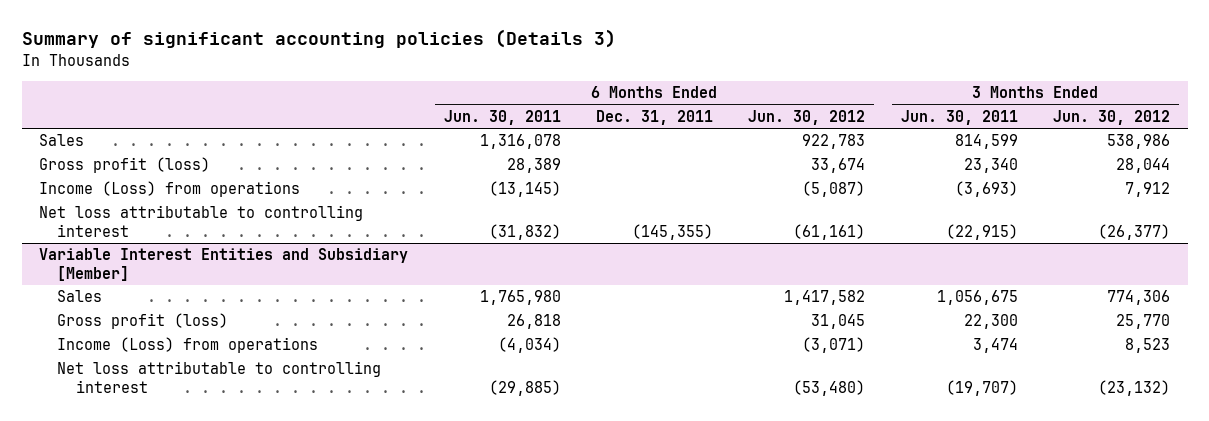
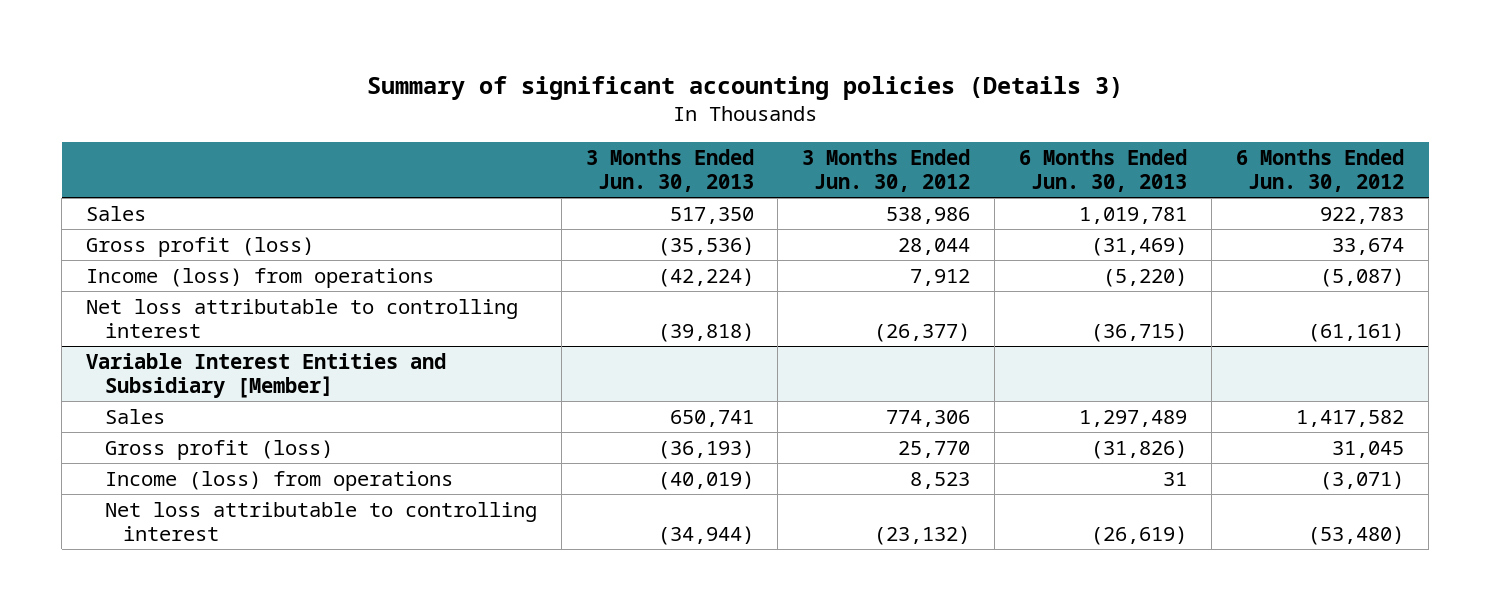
[443,109,561,125] Jun. 30, 2011 -> none
[595,109,713,125] Dec. 31, 2011 -> none
[900,109,1018,125] Jun. 30, 2011 -> none
none -> [585,148,754,193] 3 Months Ended Jun. 30, 2013
none -> [1019,148,1188,193] 6 Months Ended Jun. 30, 2013
[39,181,301,198] Income (Loss) from operations -> [86,267,435,288] Income (loss) from operations
[57,337,319,354] Income (Loss) from operations -> [104,470,453,491] Income (loss) from operations

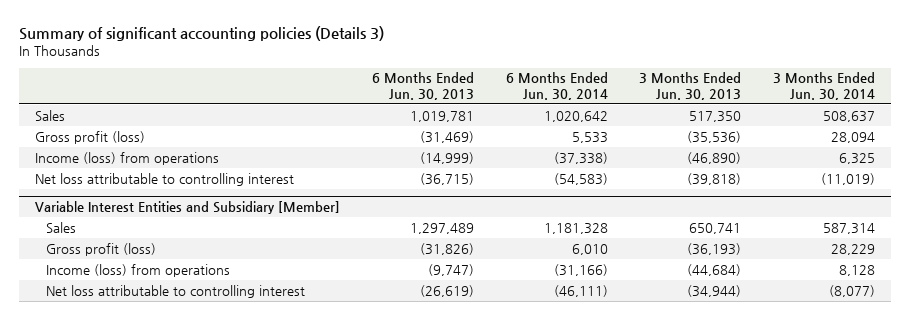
[802,148,971,193] 3 Months Ended Jun. 30, 2012 -> none
[1236,148,1405,193] 6 Months Ended Jun. 30, 2012 -> none
none -> [505,72,608,100] 6 Months Ended Jun. 30, 2014
none -> [773,72,876,100] 3 Months Ended Jun. 30, 2014
[657,267,754,287] (42,224) -> [687,151,742,164] (46,890)
[1103,267,1188,287] (5,220) -> [419,151,474,164] (14,999)
[657,470,754,490] (40,019) -> [687,263,742,276] (44,684)
[1163,471,1188,486] 31 -> [427,263,474,276] (9,747)

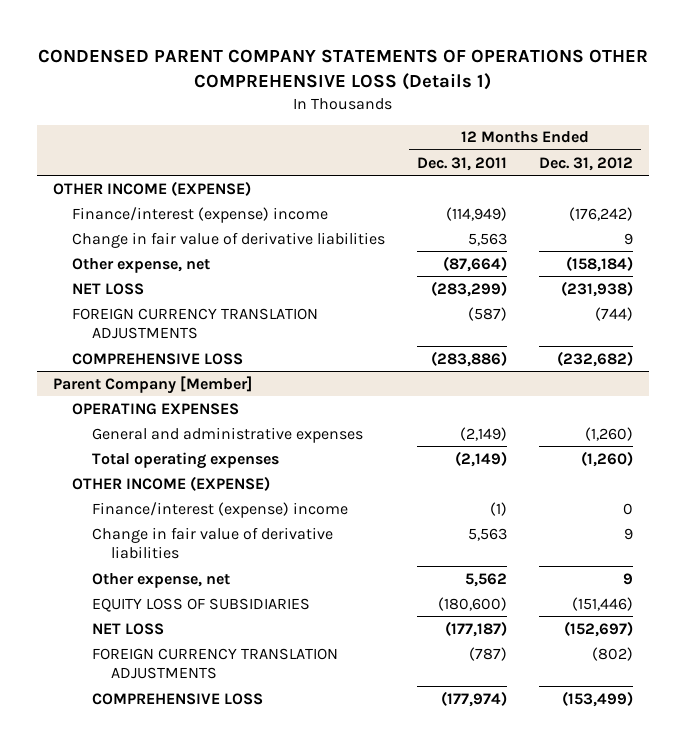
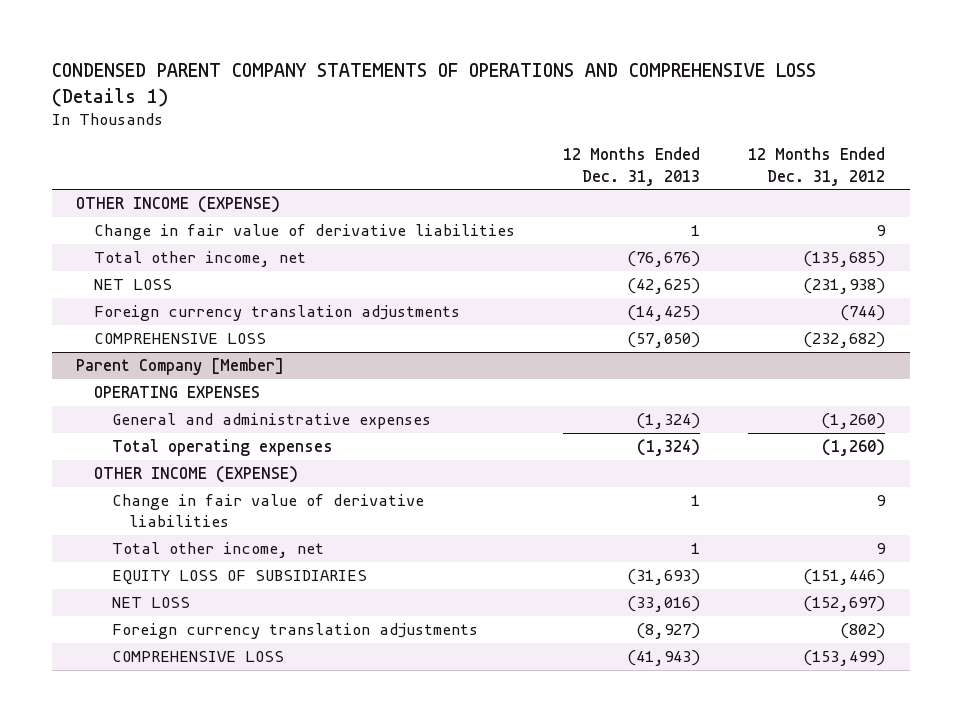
[38,49,649,90] CONDENSED PARENT COMPANY STATEMENTS OF OPERATIONS OTHER COMPREHENSIVE LOSS (Details 1) -> [51,63,816,107] CONDENSED PARENT COMPANY STATEMENTS OF OPERATIONS AND COMPREHENSIVE LOSS (Details 1)
[417,156,508,171] Dec. 31, 2011 -> none
none -> [563,147,701,186] 12 Months Ended Dec. 31, 2013
[72,206,329,223] Finance/interest (expense) income -> none
[72,257,211,273] Other expense, net -> [93,251,306,268] Total other income, net
[565,255,633,272] (158,184) -> [803,251,886,268] (135,685)
[72,307,319,339] FOREIGN CURRENCY TRANSLATION ADJUSTMENTS -> [93,305,460,322] Foreign currency translation adjustments
[91,501,348,518] Finance/interest (expense) income -> none
[91,572,230,588] Other expense, net -> [111,542,324,559] Total other income, net
[91,647,338,679] FOREIGN CURRENCY TRANSLATION ADJUSTMENTS -> [111,623,478,640] Foreign currency translation adjustments

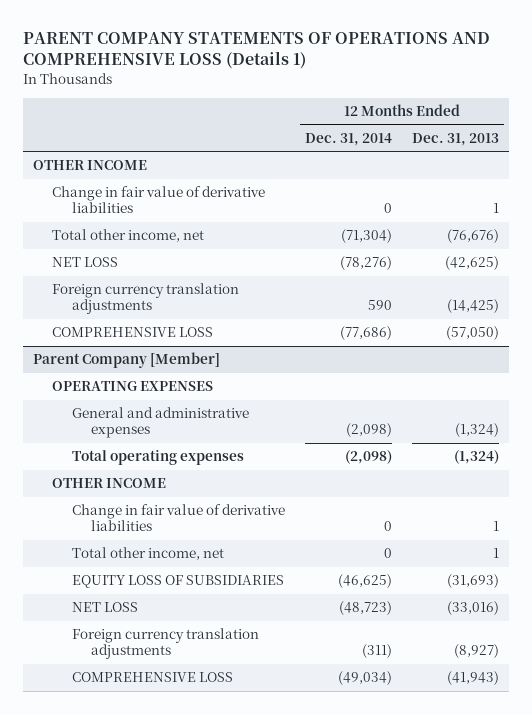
[51,63,816,107] CONDENSED PARENT COMPANY STATEMENTS OF OPERATIONS AND COMPREHENSIVE LOSS (Details 1) -> [22,31,490,70] PARENT COMPANY STATEMENTS OF OPERATIONS AND COMPREHENSIVE LOSS (Details 1)
[748,147,886,186] 12 Months Ended Dec. 31, 2012 -> none
none -> [305,132,393,146] Dec. 31, 2014
[75,196,280,214] OTHER INCOME (EXPENSE) -> [32,160,147,171] OTHER INCOME
[93,466,298,484] OTHER INCOME (EXPENSE) -> [52,478,167,489] OTHER INCOME

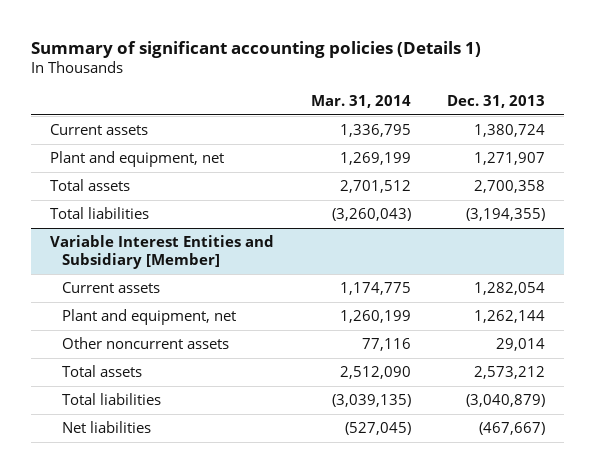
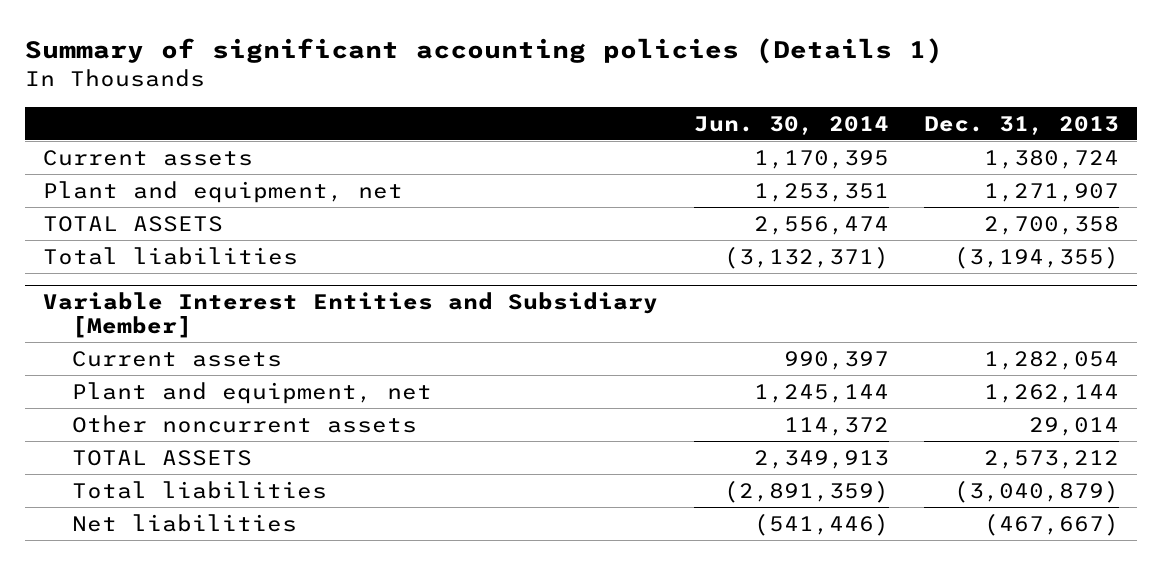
[310,95,411,109] Mar. 31, 2014 -> none
none -> [693,115,889,135] Jun. 30, 2014
[49,178,130,191] Total assets -> [42,215,223,232] TOTAL ASSETS
[61,364,142,377] Total assets -> [71,449,252,466] TOTAL ASSETS

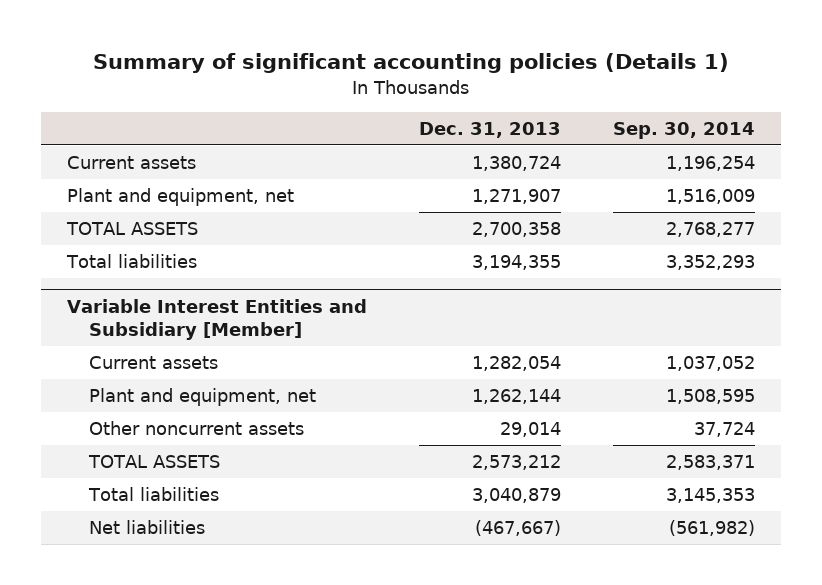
[693,115,889,135] Jun. 30, 2014 -> none
none -> [612,122,755,140] Sep. 30, 2014
[954,245,1120,269] (3,194,355) -> [471,255,561,271] 3,194,355
[954,479,1120,503] (3,040,879) -> [471,488,561,504] 3,040,879

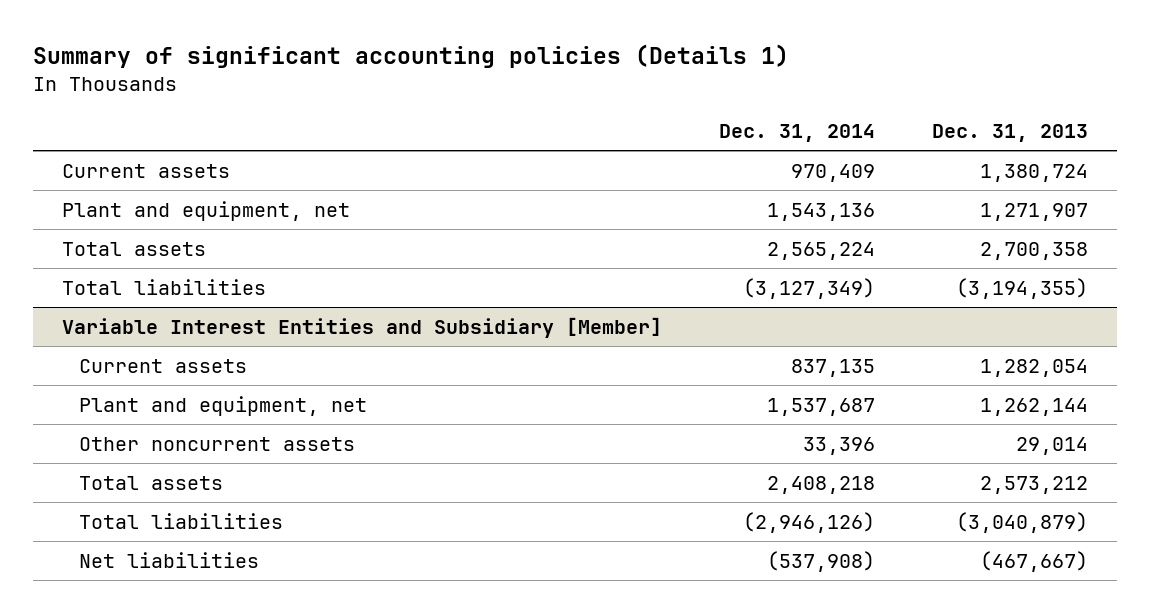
[612,122,755,140] Sep. 30, 2014 -> none
none -> [719,124,876,143] Dec. 31, 2014
[65,222,198,236] TOTAL ASSETS -> [61,241,206,256] Total assets
[471,255,561,271] 3,194,355 -> [956,277,1089,299] (3,194,355)
[88,455,221,469] TOTAL ASSETS -> [78,475,223,490] Total assets
[471,488,561,504] 3,040,879 -> [956,511,1089,533] (3,040,879)

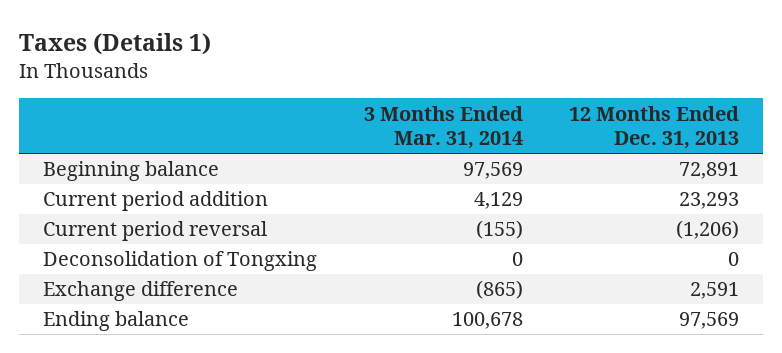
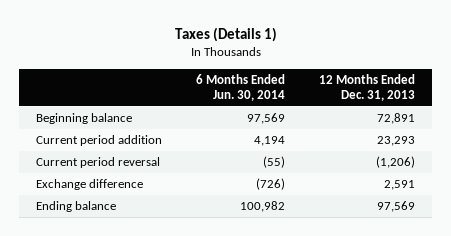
[363,105,523,150] 3 Months Ended Mar. 31, 2014 -> none
none -> [196,73,286,101] 6 Months Ended Jun. 30, 2014
[42,251,317,272] Deconsolidation of Tongxing -> none

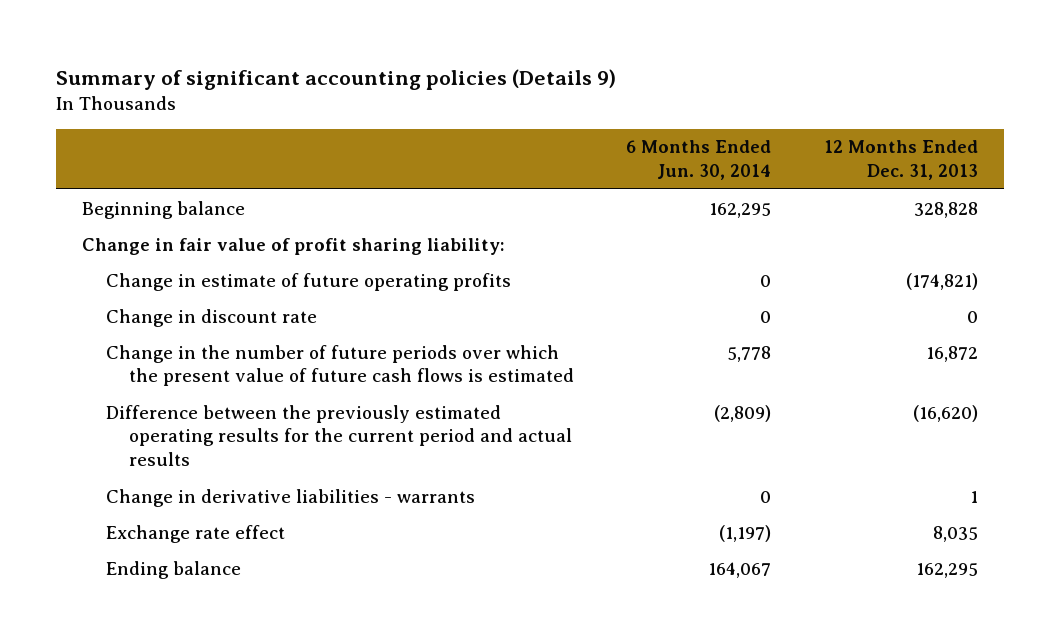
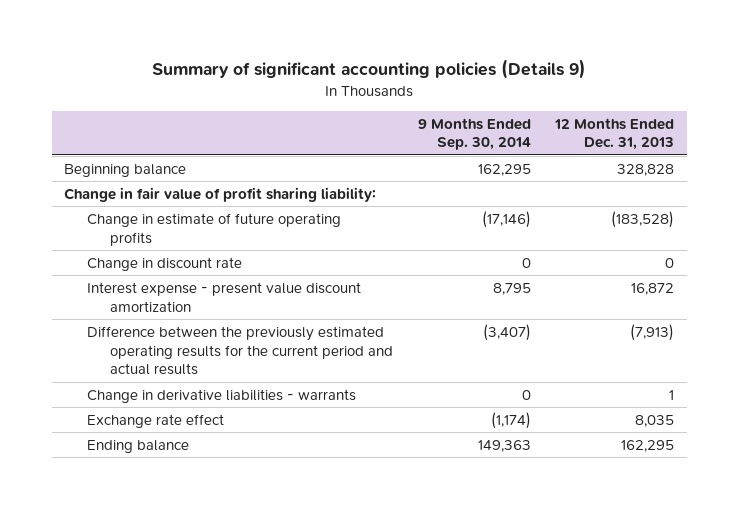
[626,140,772,181] 6 Months Ended Jun. 30, 2014 -> none
none -> [417,117,531,151] 9 Months Ended Sep. 30, 2014
[906,272,979,290] (174,821) -> [611,210,675,228] (183,528)
[105,344,574,387] Change in the number of future periods over which the present value of future cash flows is estimated -> [86,281,361,312] Interest expense - present value discount amortization
[913,404,979,422] (16,620) -> [630,323,675,341] (7,913)

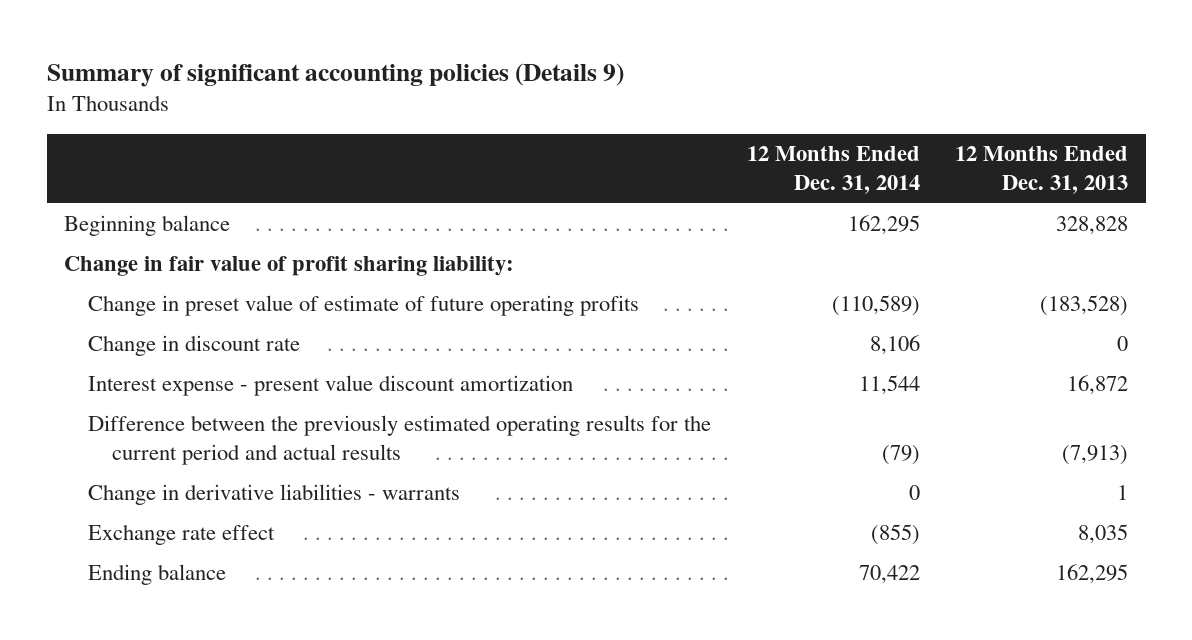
[417,117,531,151] 9 Months Ended Sep. 30, 2014 -> none
none -> [746,146,920,194] 12 Months Ended Dec. 31, 2014
[86,212,341,246] Change in estimate of future operating profits -> [88,295,640,317] Change in preset value of estimate of future operating profits

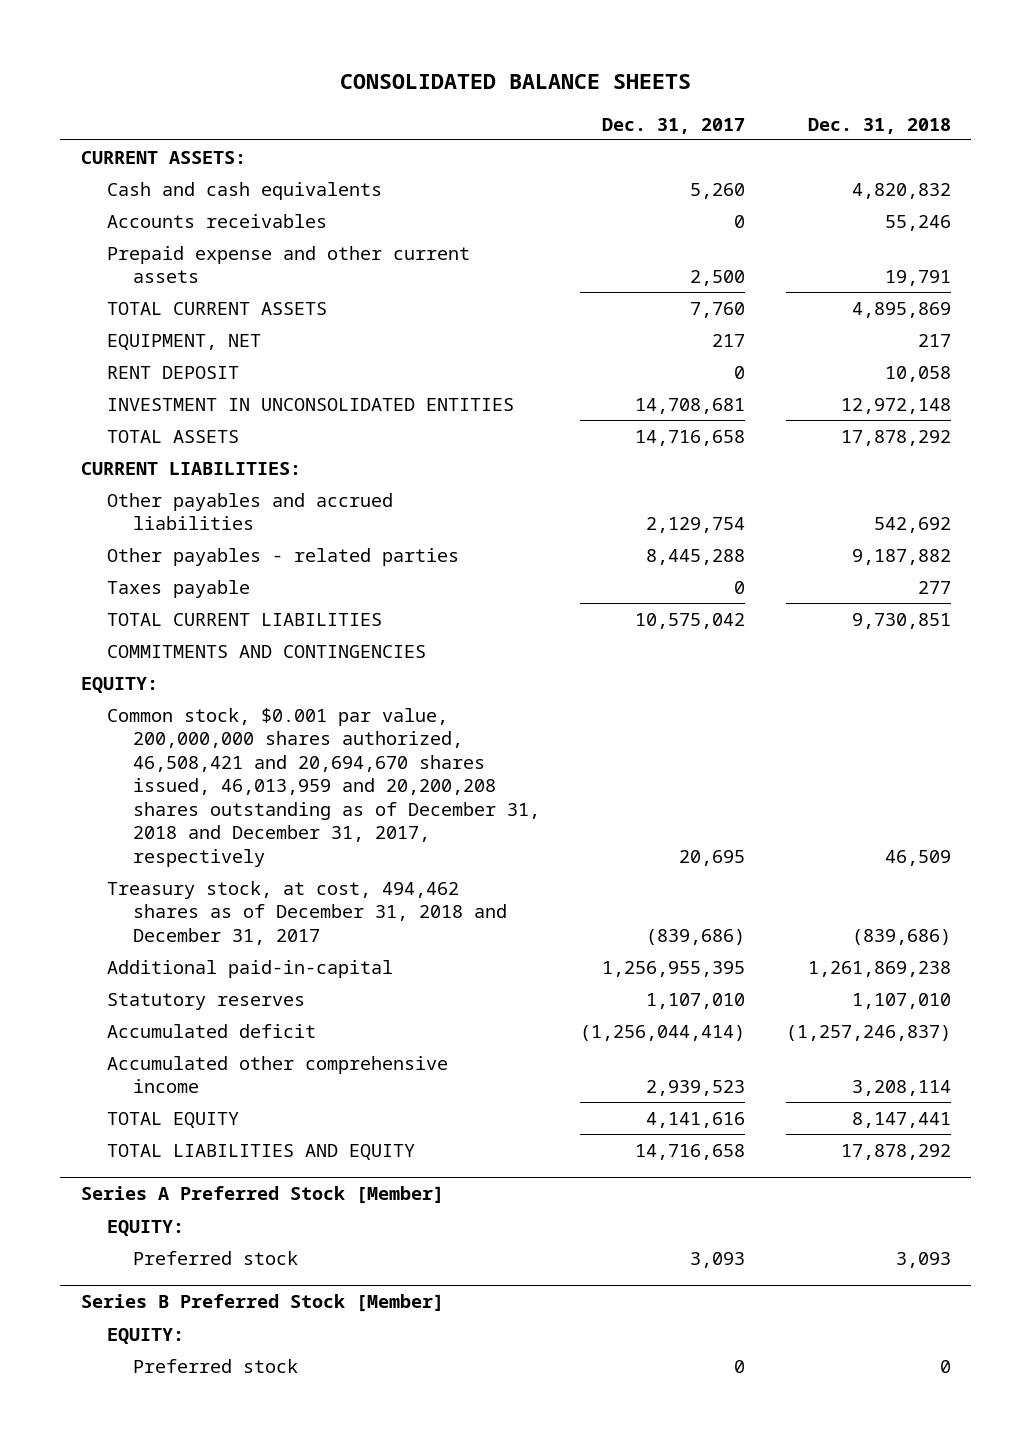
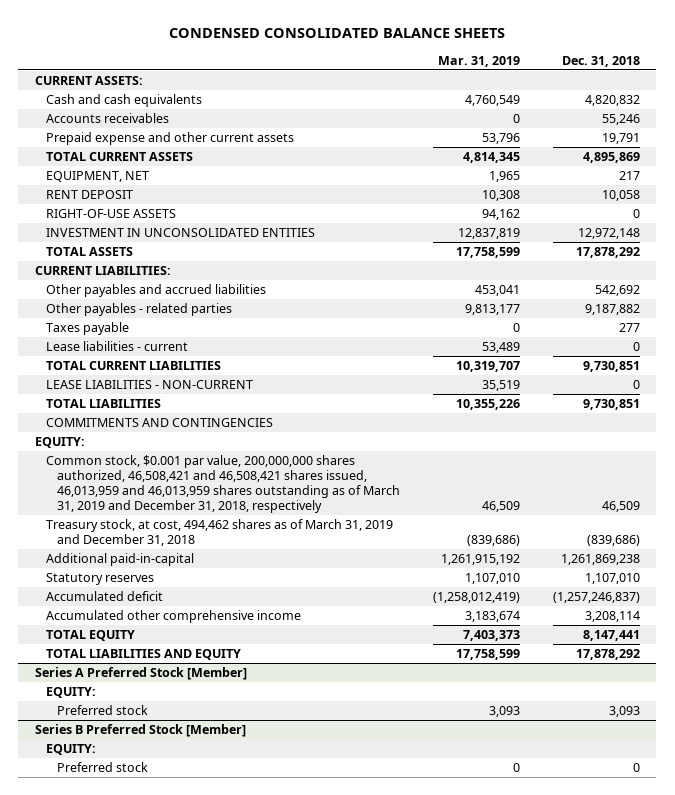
[339,74,691,90] CONSOLIDATED BALANCE SHEETS -> [169,28,506,39] CONDENSED CONSOLIDATED BALANCE SHEETS
[602,117,746,134] Dec. 31, 2017 -> none
none -> [437,55,520,67] Mar. 31, 2019
none -> [45,209,176,219] RIGHT-OF-USE ASSETS
none -> [45,341,188,352] Lease liabilities - current
none -> [45,380,253,390] LEASE LIABILITIES - NON-CURRENT
none -> [45,399,161,409] TOTAL LIABILITIES
[106,707,540,868] Common stock, $0.001 par value, 200,000,000 shares authorized, 46,508,421 and 20,694,670 shares issued, 46,013,959 and 20,200,208 shares outstanding as of December 31, 2018 and December 31, 2017, respectively -> [45,455,400,514] Common stock, $0.001 par value, 200,000,000 shares authorized, 46,508,421 and 46,508,421 shares issued, 46,013,959 and 46,013,959 shares outstanding as of March 31, 2019 and December 31, 2018, respectively
[106,880,507,945] Treasury stock, at cost, 494,462 shares as of December 31, 2018 and December 31, 2017 -> [45,519,393,547] Treasury stock, at cost, 494,462 shares as of March 31, 2019 and December 31, 2018

